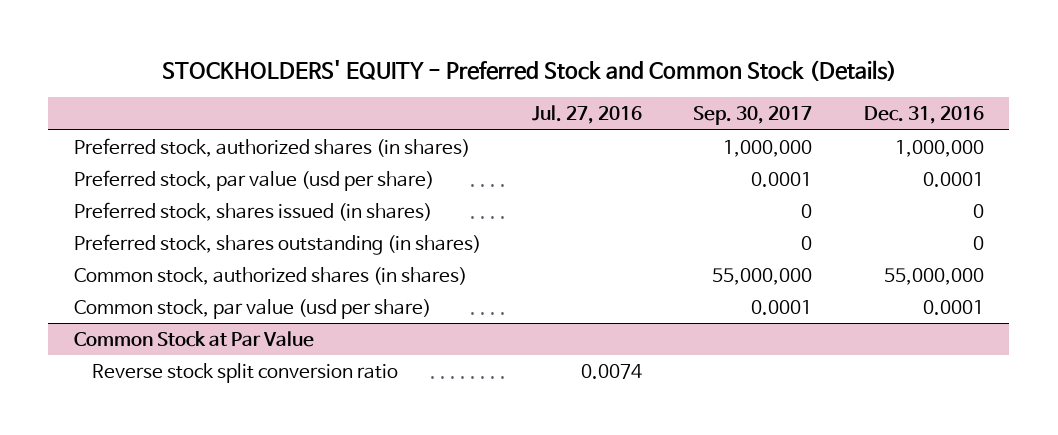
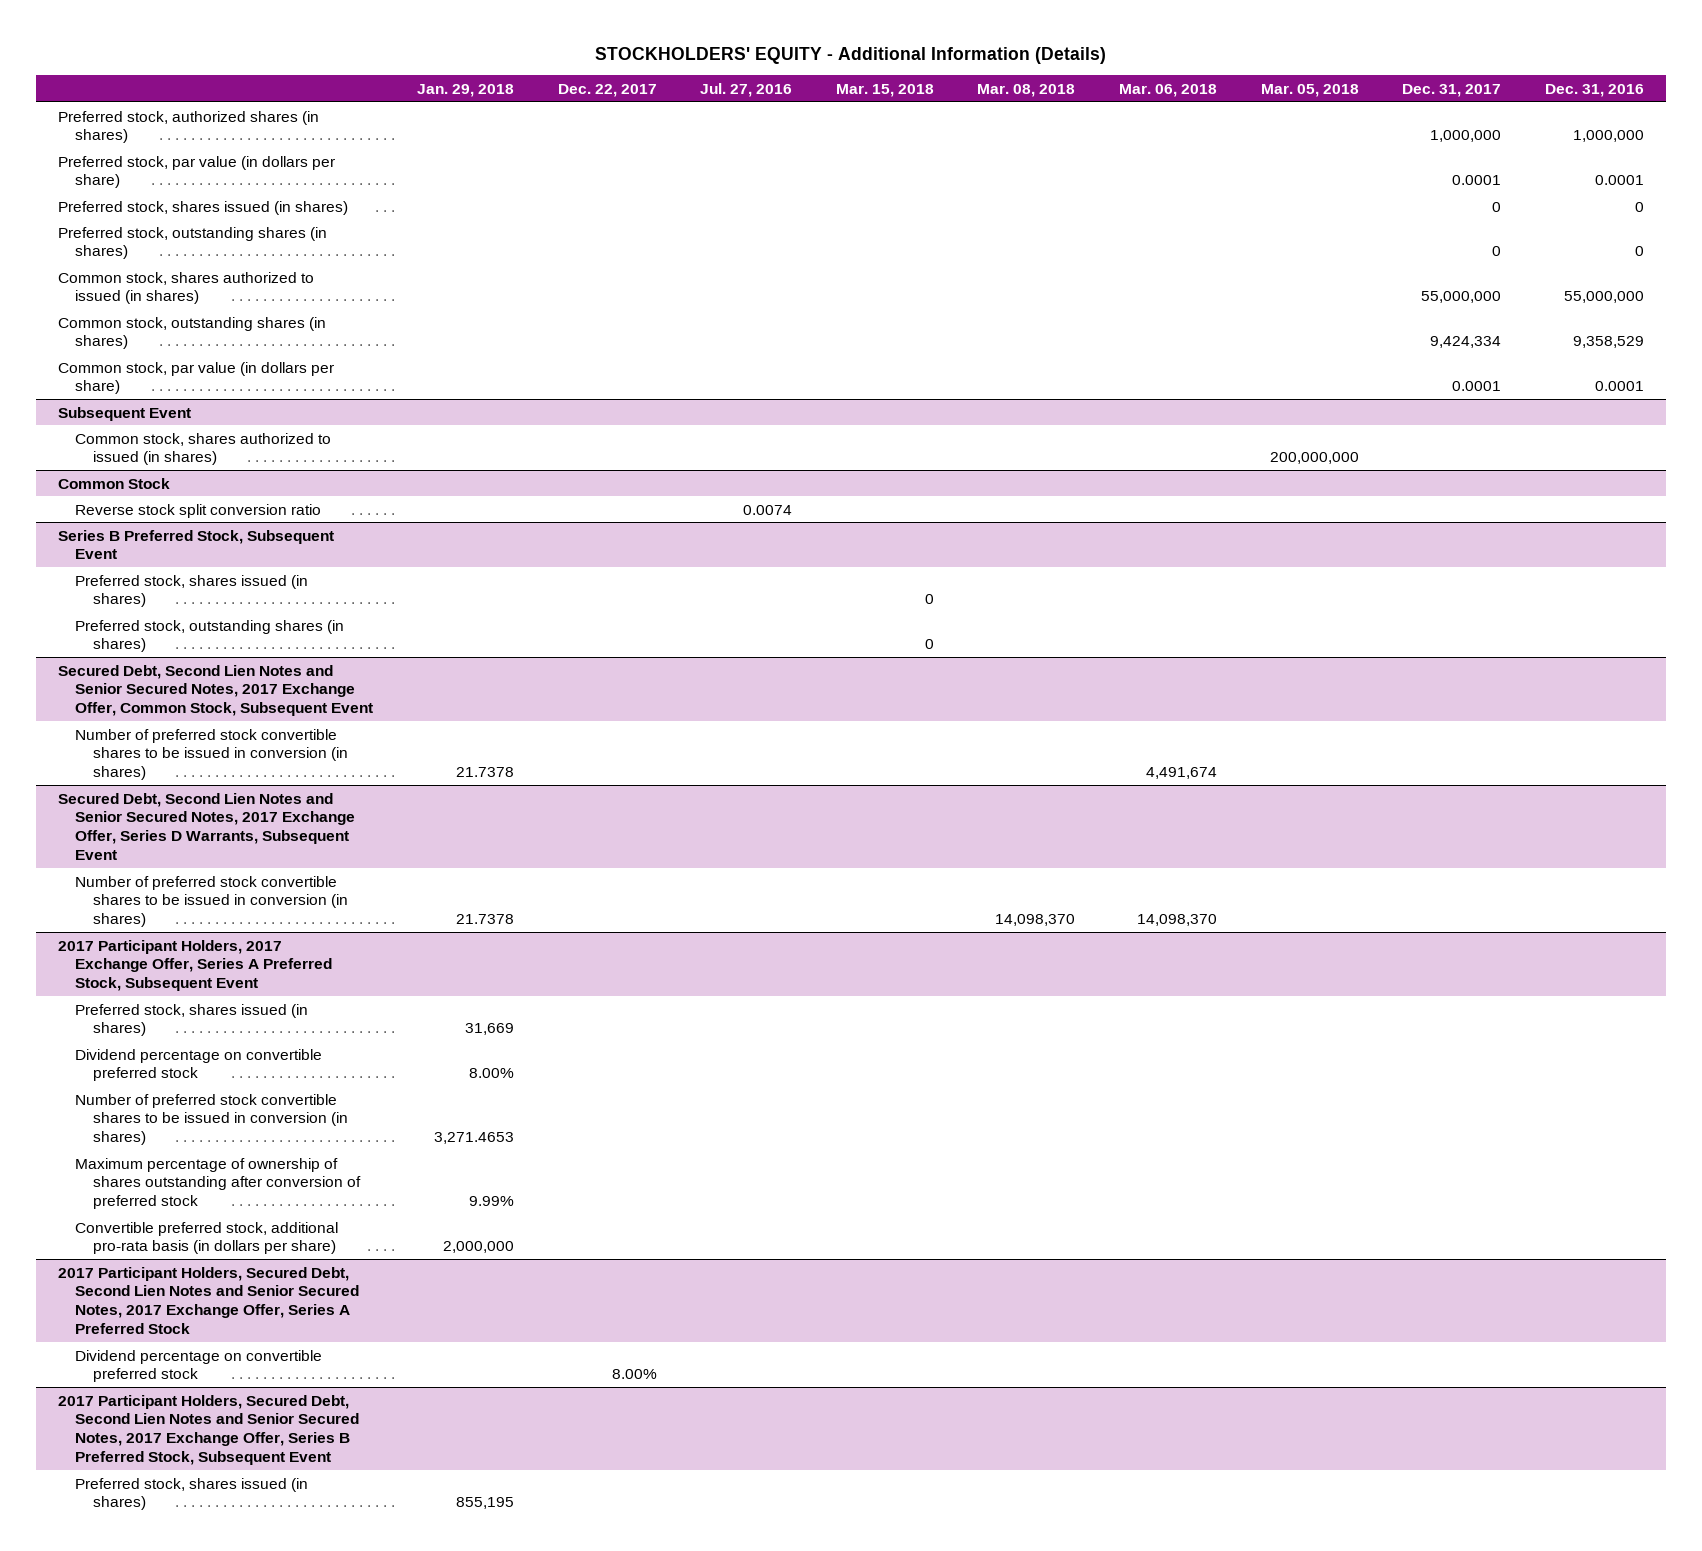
[161,59,897,81] STOCKHOLDERS' EQUITY - Preferred Stock and Common Stock (Details) -> [594,46,1106,64] STOCKHOLDERS' EQUITY - Additional Information (Details)
[693,106,813,126] Sep. 30, 2017 -> none
none -> [417,83,515,97] Jan. 29, 2018
none -> [557,83,657,97] Dec. 22, 2017
none -> [835,83,934,97] Mar. 15, 2018
none -> [977,83,1076,97] Mar. 08, 2018
none -> [1119,83,1218,97] Mar. 06, 2018
none -> [1260,83,1359,97] Mar. 05, 2018
none -> [1402,83,1502,97] Dec. 31, 2017
[73,170,434,192] Preferred stock, par value (usd per share) -> [57,155,335,189] Preferred stock, par value (in dollars per share)
[73,234,481,256] Preferred stock, shares outstanding (in shares) -> [57,226,327,260] Preferred stock, outstanding shares (in shares)
[73,267,467,286] Common stock, authorized shares (in shares) -> [57,271,314,305] Common stock, shares authorized to issued (in shares)
none -> [57,316,326,350] Common stock, outstanding shares (in shares)
[73,299,431,320] Common stock, par value (usd per share) -> [57,361,334,395] Common stock, par value (in dollars per share)
none -> [57,406,191,421] Subsequent Event
none -> [75,432,332,466] Common stock, shares authorized to issued (in shares)
[73,331,314,348] Common Stock at Par Value -> [57,477,170,489] Common Stock
none -> [57,529,334,560] Series B Preferred Stock, Subsequent Event
none -> [75,574,309,608] Preferred stock, shares issued (in shares)
none -> [75,619,345,653] Preferred stock, outstanding shares (in shares)
none -> [57,664,374,717] Secured Debt, Second Lien Notes and Senior Secured Notes, 2017 Exchange Offer, Common Stock, Subsequent Event
none -> [75,728,349,781] Number of preferred stock convertible shares to be issued in conversion (in shares)
none -> [57,792,356,861] Secured Debt, Second Lien Notes and Senior Secured Notes, 2017 Exchange Offer, Series D Warrants, Subsequent Event
none -> [75,875,349,928] Number of preferred stock convertible shares to be issued in conversion (in shares)
none -> [57,939,333,992] 2017 Participant Holders, 2017 Exchange Offer, Series A Preferred Stock, Subsequent Event
none -> [75,1003,309,1037] Preferred stock, shares issued (in shares)
none -> [75,1048,323,1082] Dividend percentage on convertible preferred stock
none -> [75,1093,349,1146] Number of preferred stock convertible shares to be issued in conversion (in shares)
none -> [75,1157,362,1210] Maximum percentage of ownership of shares outstanding after conversion of preferred stock
none -> [75,1221,339,1255] Convertible preferred stock, additional pro-rata basis (in dollars per share)
none -> [57,1266,360,1335] 2017 Participant Holders, Secured Debt, Second Lien Notes and Senior Secured Notes, 2017 Exchange Offer, Series A Preferred Stock
none -> [75,1349,323,1383] Dividend percentage on convertible preferred stock
none -> [57,1394,360,1466] 2017 Participant Holders, Secured Debt, Second Lien Notes and Senior Secured Notes, 2017 Exchange Offer, Series B Preferred Stock, Subsequent Event
none -> [75,1477,309,1511] Preferred stock, shares issued (in shares)

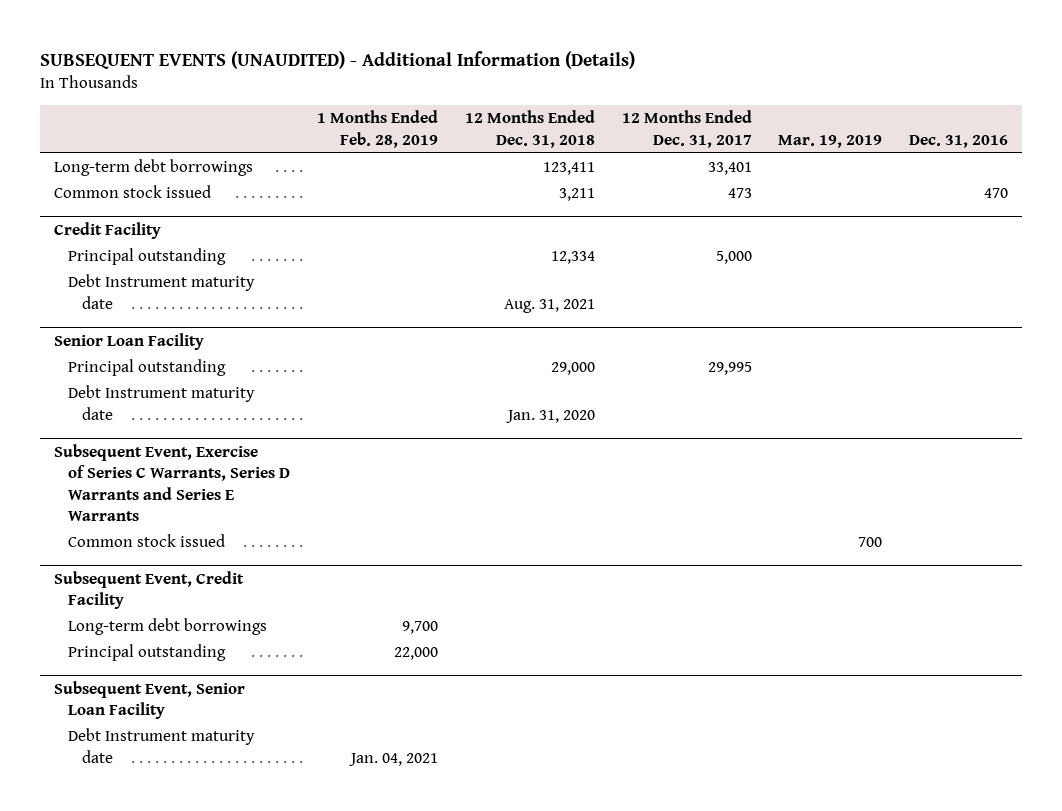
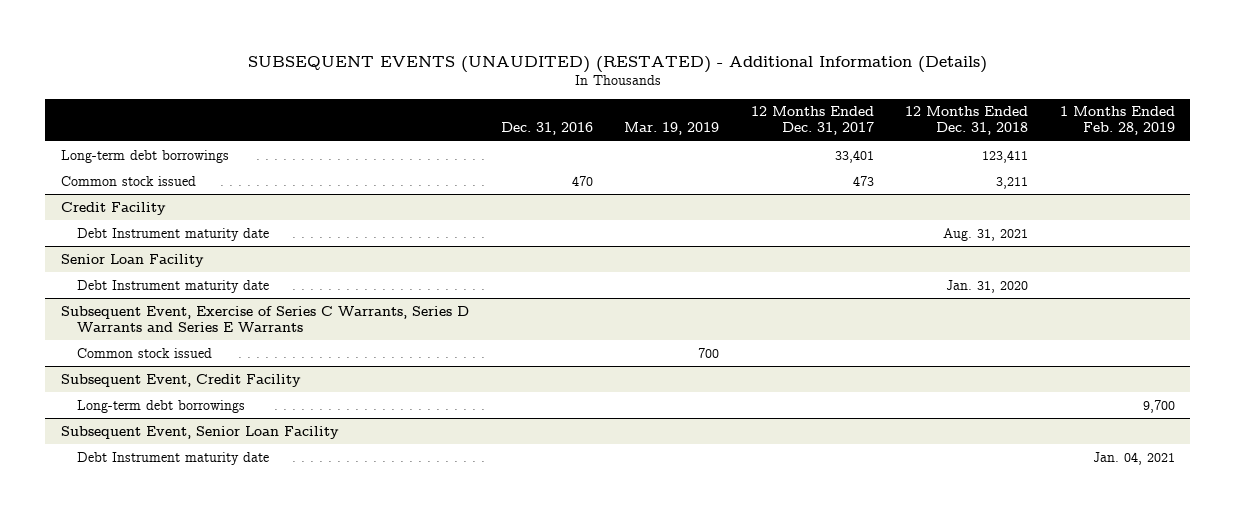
[40,50,636,69] SUBSEQUENT EVENTS (UNAUDITED) - Additional Information (Details) -> [247,55,987,73] SUBSEQUENT EVENTS (UNAUDITED) (RESTATED) - Additional Information (Details)
[67,248,226,266] Principal outstanding -> none
[67,359,226,377] Principal outstanding -> none
[67,644,226,662] Principal outstanding -> none

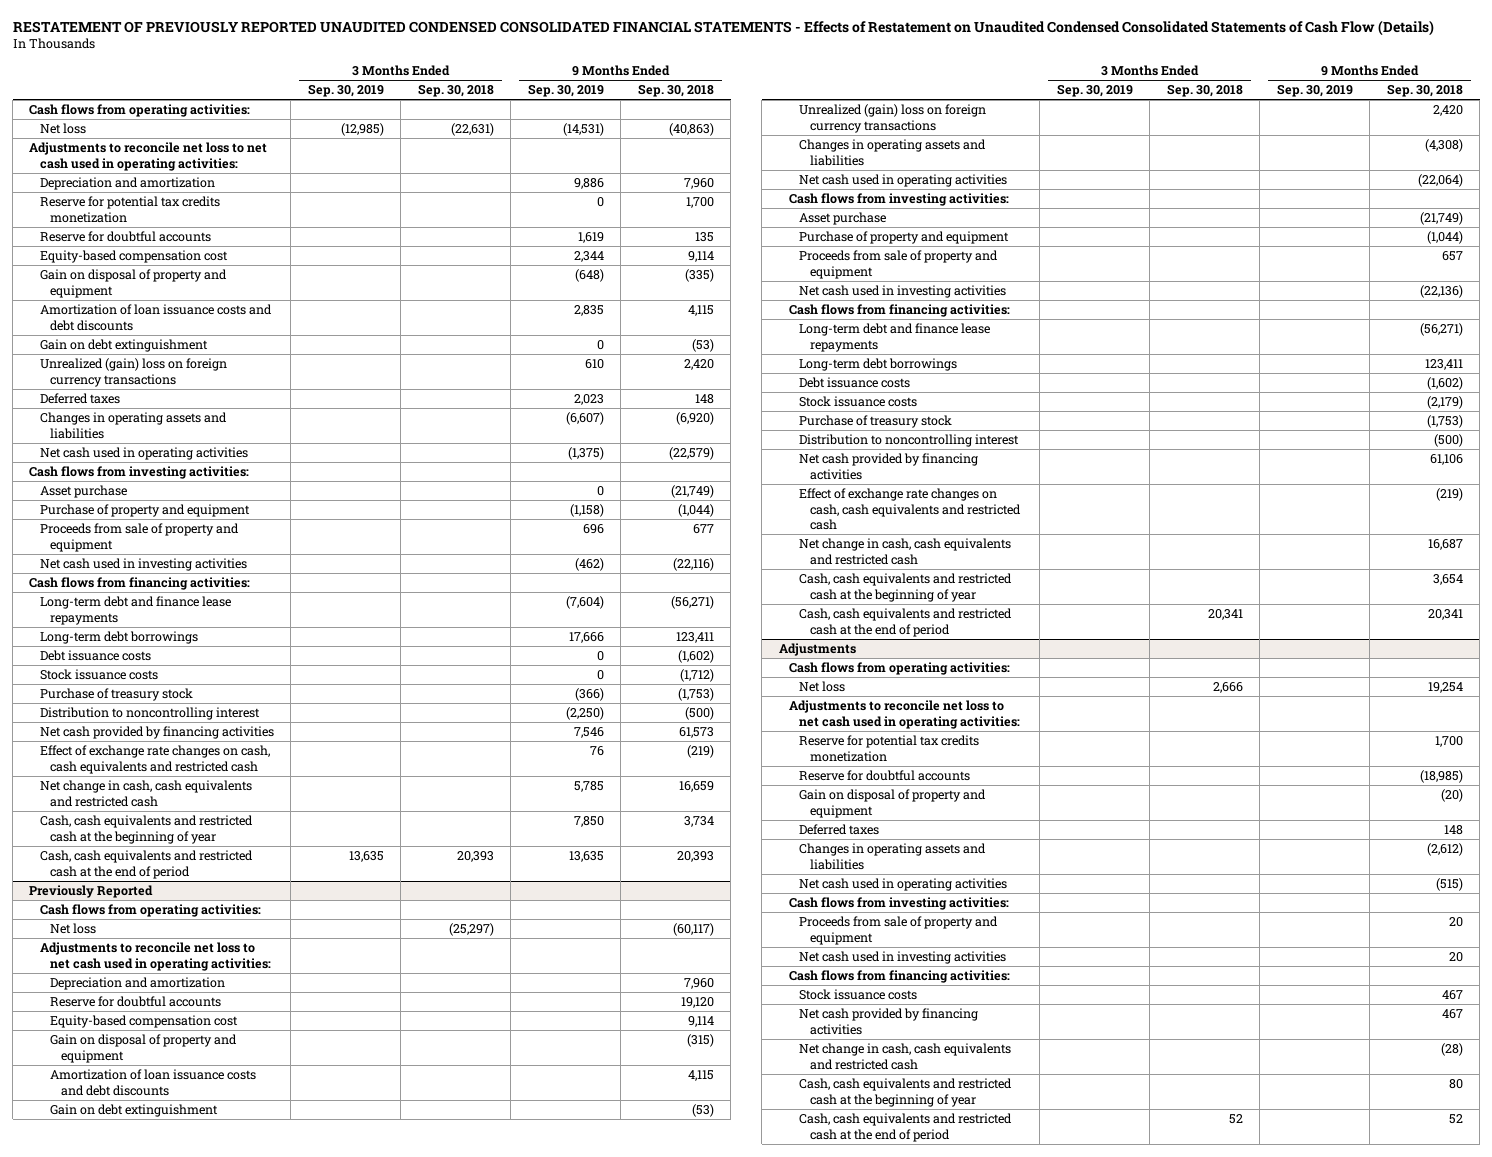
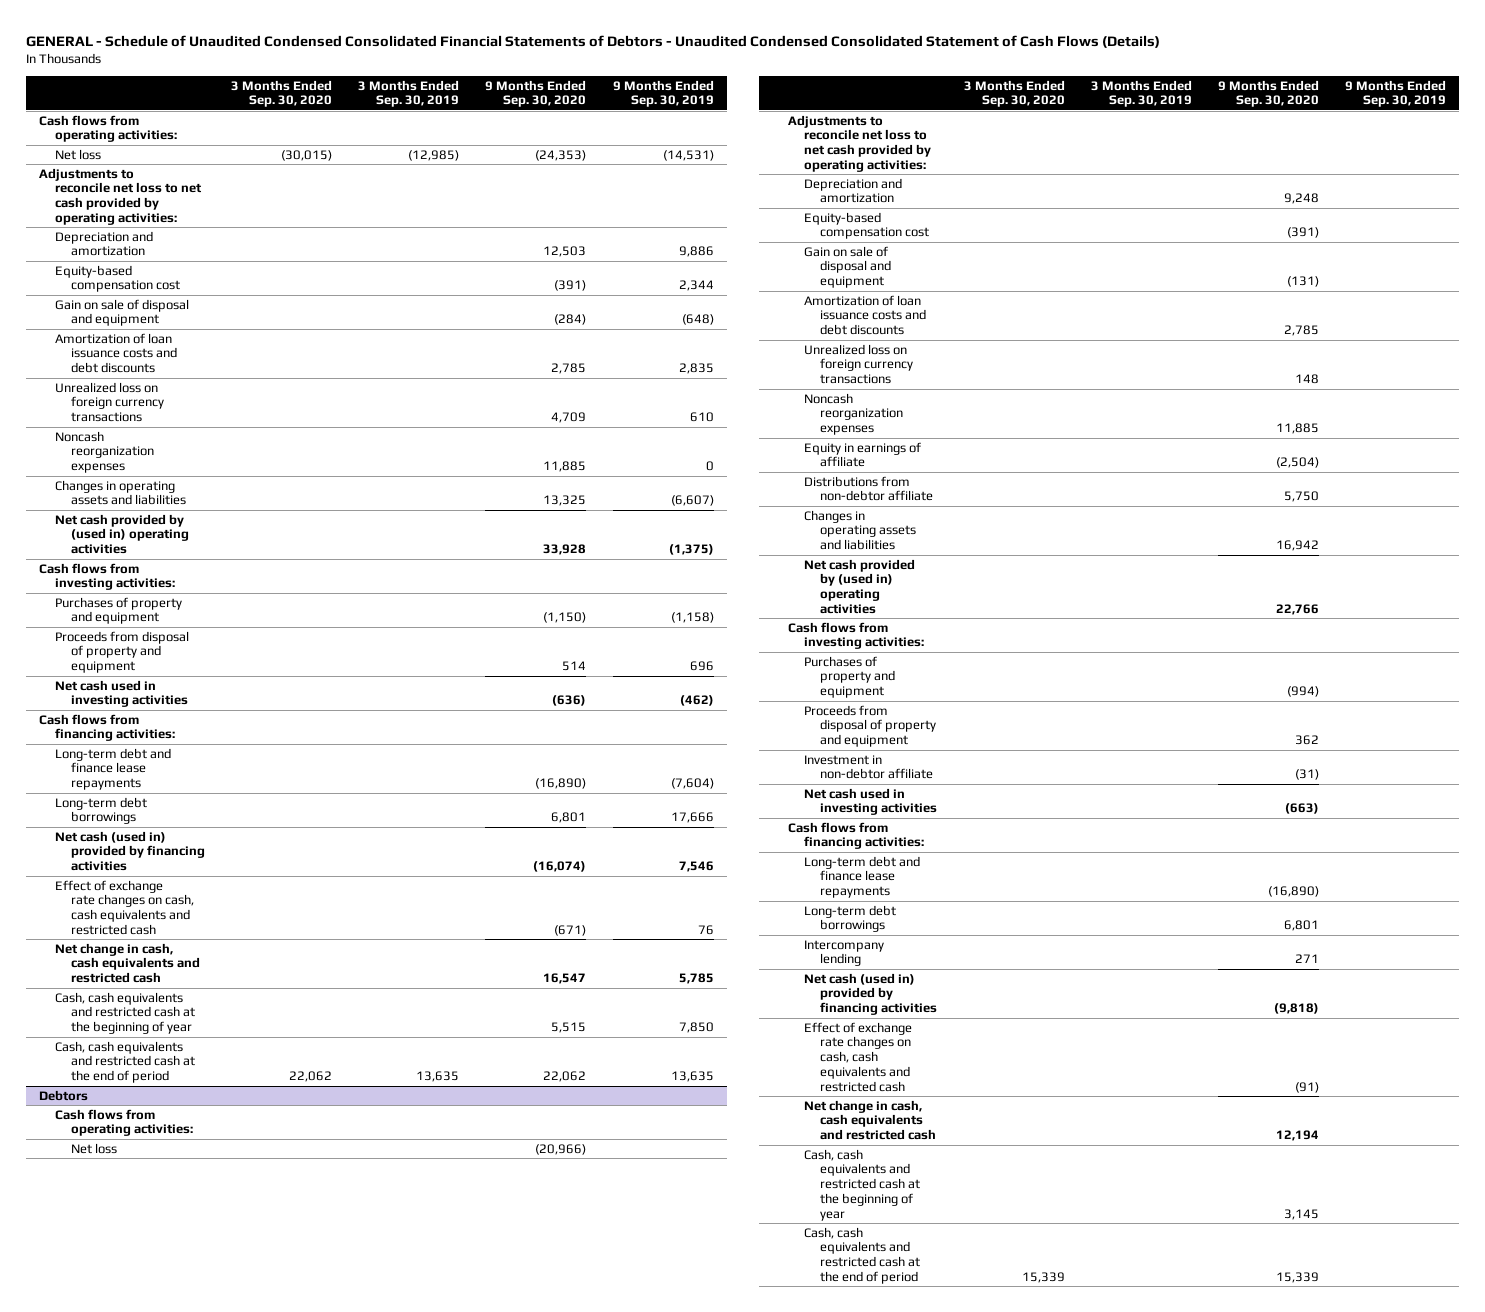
[12,19,1434,36] RESTATEMENT OF PREVIOUSLY REPORTED UNAUDITED CONDENSED CONSOLIDATED FINANCIAL STATEMENTS - Effects of Restatement on Unaudited Condensed Consolidated Statements of Cash Flow (Details) -> [25,34,1160,48] GENERAL - Schedule of Unaudited Condensed Consolidated Financial Statements of Debtors - Unaudited Condensed Consolidated Statement of Cash Flows (Details)
[417,84,494,98] Sep. 30, 2018 -> none
[637,84,714,98] Sep. 30, 2018 -> none
none -> [231,79,333,108] 3 Months Ended Sep. 30, 2020
none -> [485,79,587,108] 9 Months Ended Sep. 30, 2020
[29,142,268,171] Adjustments to reconcile net loss to net cash used in operating activities: -> [38,167,203,226] Adjustments to reconcile net loss to net cash provided by operating activities:
[39,196,220,223] Reserve for potential tax credits monetization -> none
[39,231,211,243] Reserve for doubtful accounts -> none
[39,269,227,298] Gain on disposal of property and equipment -> [55,298,190,327] Gain on sale of disposal and equipment
[39,339,208,353] Gain on debt extinguishment -> none
[39,393,120,405] Deferred taxes -> none
[39,358,227,387] Unrealized (gain) loss on foreign currency transactions -> [55,381,165,423] Unrealized loss on foreign currency transactions
none -> [55,430,155,474] Noncash reorganization expenses
[39,447,248,461] Net cash used in operating activities -> [55,513,190,555] Net cash provided by (used in) operating activities
[39,485,127,499] Asset purchase -> none
[39,504,250,518] Purchase of property and equipment -> [55,596,183,625] Purchases of property and equipment
[39,523,239,552] Proceeds from sale of property and equipment -> [55,630,190,674] Proceeds from disposal of property and equipment
[39,650,151,662] Debt issuance costs -> none
[39,669,158,681] Stock issuance costs -> none
[39,688,193,702] Purchase of treasury stock -> none
[39,707,260,721] Distribution to noncontrolling interest -> none
[39,726,274,740] Net cash provided by financing activities -> [55,830,206,872] Net cash (used in) provided by financing activities
[29,885,154,899] Previously Reported -> none
[39,904,261,918] Cash flows from operating activities: -> none
[50,923,97,935] Net loss -> none
[39,942,272,971] Adjustments to reconcile net loss to net cash used in operating activities: -> none
[50,977,226,991] Depreciation and amortization -> none
[50,996,222,1008] Reserve for doubtful accounts -> none
[50,1015,239,1029] Equity-based compensation cost -> none
[50,1034,238,1063] Gain on disposal of property and equipment -> none
[50,1069,257,1096] Amortization of loan issuance costs and debt discounts -> none
[50,1104,219,1118] Gain on debt extinguishment -> none
[799,104,987,133] Unrealized (gain) loss on foreign currency transactions -> none
[799,139,987,166] Changes in operating assets and liabilities -> none
[799,174,1008,188] Net cash used in operating activities -> none
[788,193,1009,207] Cash flows from investing activities: -> none
[799,212,887,226] Asset purchase -> none
[799,231,1010,245] Purchase of property and equipment -> none
[799,250,999,279] Proceeds from sale of property and equipment -> none
[799,285,1007,299] Net cash used in investing activities -> none
[788,304,1010,318] Cash flows from financing activities: -> none
[799,323,991,352] Long-term debt and finance lease repayments -> none
[799,358,958,372] Long-term debt borrowings -> none
[799,377,911,389] Debt issuance costs -> none
[799,396,918,408] Stock issuance costs -> none
[799,415,953,429] Purchase of treasury stock -> none
[799,434,1020,448] Distribution to noncontrolling interest -> none
[799,453,979,480] Net cash provided by financing activities -> none
[799,488,1021,531] Effect of exchange rate changes on cash, cash equivalents and restricted cash -> none
[799,538,1012,565] Net change in cash, cash equivalents and restricted cash -> none
[799,573,1013,602] Cash, cash equivalents and restricted cash at the beginning of year -> none
[799,608,1013,637] Cash, cash equivalents and restricted cash at the end of period -> none
[778,643,856,657] Adjustments -> none
[788,662,1010,676] Cash flows from operating activities: -> none
[799,681,846,693] Net loss -> none
[788,700,1021,729] Adjustments to reconcile net loss to net cash used in operating activities: -> none
[799,735,980,762] Reserve for potential tax credits monetization -> none
[799,770,971,782] Reserve for doubtful accounts -> none
[799,789,987,818] Gain on disposal of property and equipment -> none
[799,824,880,836] Deferred taxes -> none
[799,843,987,870] Changes in operating assets and liabilities -> none
[799,878,1008,892] Net cash used in operating activities -> none
[788,897,1009,911] Cash flows from investing activities: -> none
[799,916,999,945] Proceeds from sale of property and equipment -> none
[799,951,1007,965] Net cash used in investing activities -> none
[788,970,1010,984] Cash flows from financing activities: -> none
[799,989,918,1001] Stock issuance costs -> none
[799,1008,979,1035] Net cash provided by financing activities -> none
[799,1043,1012,1070] Net change in cash, cash equivalents and restricted cash -> none
[799,1078,1013,1107] Cash, cash equivalents and restricted cash at the beginning of year -> none
[799,1113,1013,1142] Cash, cash equivalents and restricted cash at the end of period -> none
none -> [38,1089,88,1101] Debtors
none -> [55,1108,194,1137] Cash flows from operating activities:
none -> [71,1142,118,1154] Net loss
none -> [787,114,931,173] Adjustments to reconcile net loss to net cash provided by operating activities:
none -> [803,177,902,204] Depreciation and amortization
none -> [803,211,929,240] Equity-based compensation cost
none -> [803,245,891,289] Gain on sale of disposal and equipment
none -> [803,294,926,336] Amortization of loan issuance costs and debt discounts
none -> [803,343,913,385] Unrealized loss on foreign currency transactions
none -> [803,392,903,436] Noncash reorganization expenses
none -> [803,441,921,468] Equity in earnings of affiliate
none -> [803,475,933,502] Distributions from non-debtor affiliate
none -> [803,509,916,551] Changes in operating assets and liabilities
none -> [803,558,915,615] Net cash provided by (used in) operating activities
none -> [787,621,924,650] Cash flows from investing activities:
none -> [803,655,895,699] Purchases of property and equipment
none -> [803,704,936,748] Proceeds from disposal of property and equipment
none -> [803,754,933,780] Investment in non-debtor affiliate
none -> [803,787,937,816] Net cash used in investing activities
none -> [787,821,924,850] Cash flows from financing activities:
none -> [803,855,920,899] Long-term debt and finance lease repayments
none -> [803,904,896,933] Long-term debt borrowings
none -> [803,939,884,967] Intercompany lending
none -> [803,972,937,1016] Net cash (used in) provided by financing activities
none -> [803,1021,912,1093] Effect of exchange rate changes on cash, cash equivalents and restricted cash
none -> [803,1099,936,1141] Net change in cash, cash equivalents and restricted cash
none -> [803,1148,920,1222] Cash, cash equivalents and restricted cash at the beginning of year
none -> [803,1226,920,1285] Cash, cash equivalents and restricted cash at the end of period

